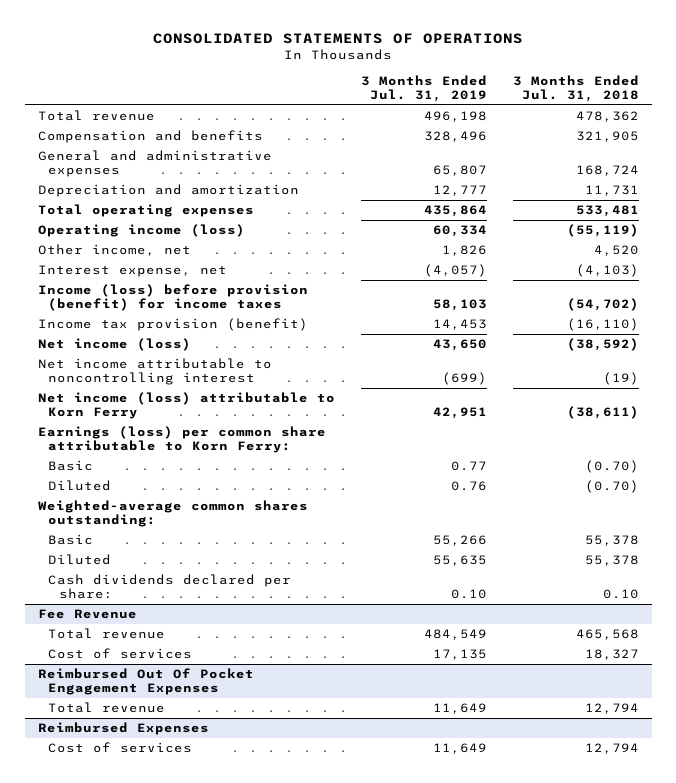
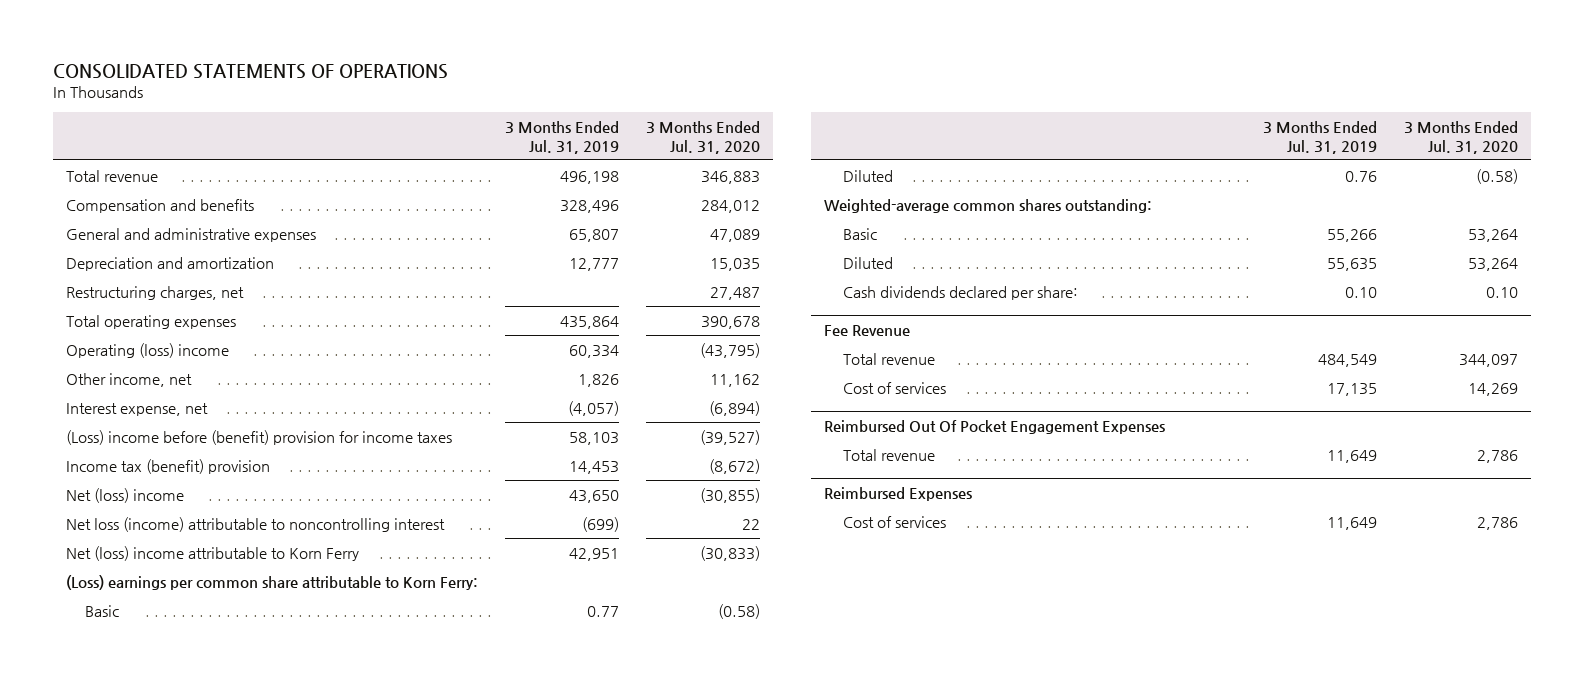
[512,74,639,103] 3 Months Ended Jul. 31, 2018 -> none
none -> [645,121,760,154] 3 Months Ended Jul. 31, 2020
none -> [66,285,245,300] Restructuring charges, net
[37,224,245,238] Operating income (loss) -> [66,342,230,358] Operating (loss) income
[37,284,308,312] Income (loss) before provision (benefit) for income taxes -> [66,429,453,445] (Loss) income before (benefit) provision for income taxes
[37,318,308,332] Income tax provision (benefit) -> [66,458,271,474] Income tax (benefit) provision
[37,338,191,352] Net income (loss) -> [66,487,185,503] Net (loss) income
[37,358,272,386] Net income attributable to noncontrolling interest -> [66,516,446,532] Net loss (income) attributable to noncontrolling interest
[37,392,335,420] Net income (loss) attributable to Korn Ferry -> [66,545,360,561] Net (loss) income attributable to Korn Ferry
[37,426,326,454] Earnings (loss) per common share attributable to Korn Ferry: -> [66,574,479,590] (Loss) earnings per common share attributable to Korn Ferry:

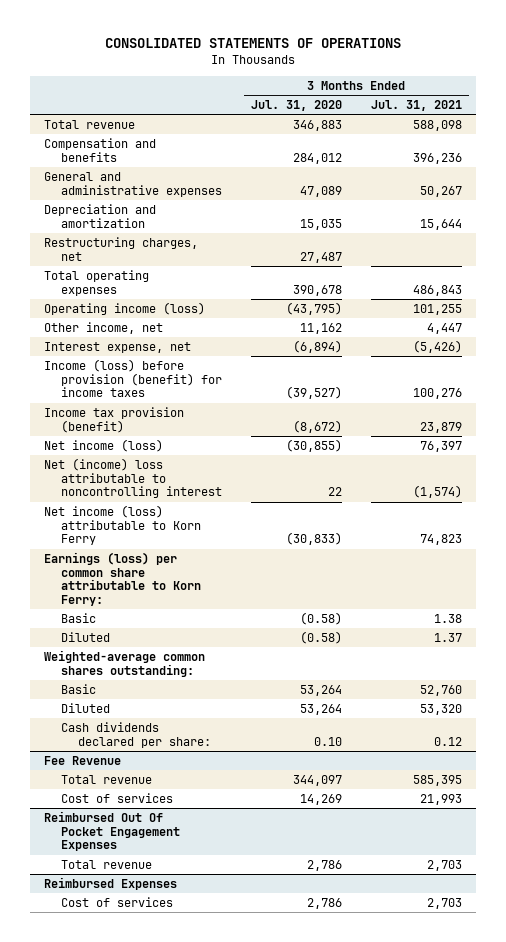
[504,121,619,154] 3 Months Ended Jul. 31, 2019 -> none
none -> [370,100,462,112] Jul. 31, 2021
[66,342,230,358] Operating (loss) income -> [44,301,206,315] Operating income (loss)
[66,429,453,445] (Loss) income before (benefit) provision for income taxes -> [44,358,223,398] Income (loss) before provision (benefit) for income taxes
[66,458,271,474] Income tax (benefit) provision -> [44,406,185,433] Income tax provision (benefit)
[66,487,185,503] Net (loss) income -> [44,438,164,452] Net income (loss)
[66,516,446,532] Net loss (income) attributable to noncontrolling interest -> [44,457,223,499] Net (income) loss attributable to noncontrolling interest
[66,545,360,561] Net (loss) income attributable to Korn Ferry -> [44,504,202,546] Net income (loss) attributable to Korn Ferry
[66,574,479,590] (Loss) earnings per common share attributable to Korn Ferry: -> [44,551,202,607] Earnings (loss) per common share attributable to Korn Ferry:

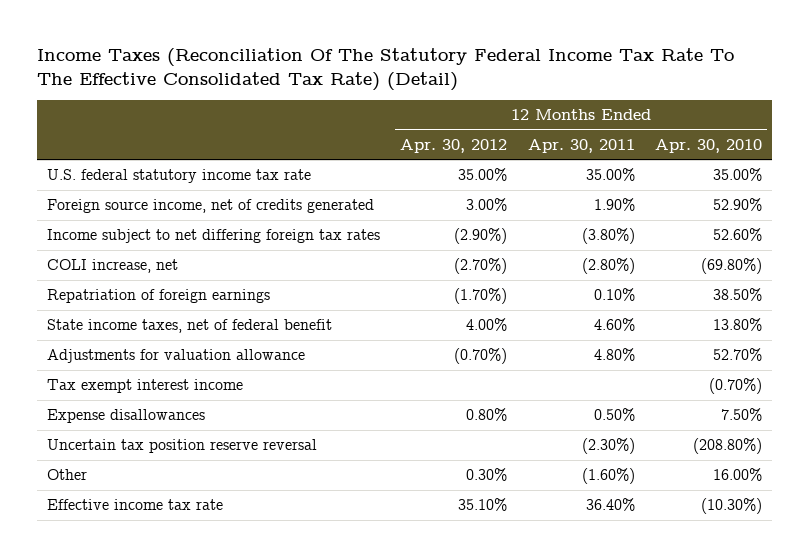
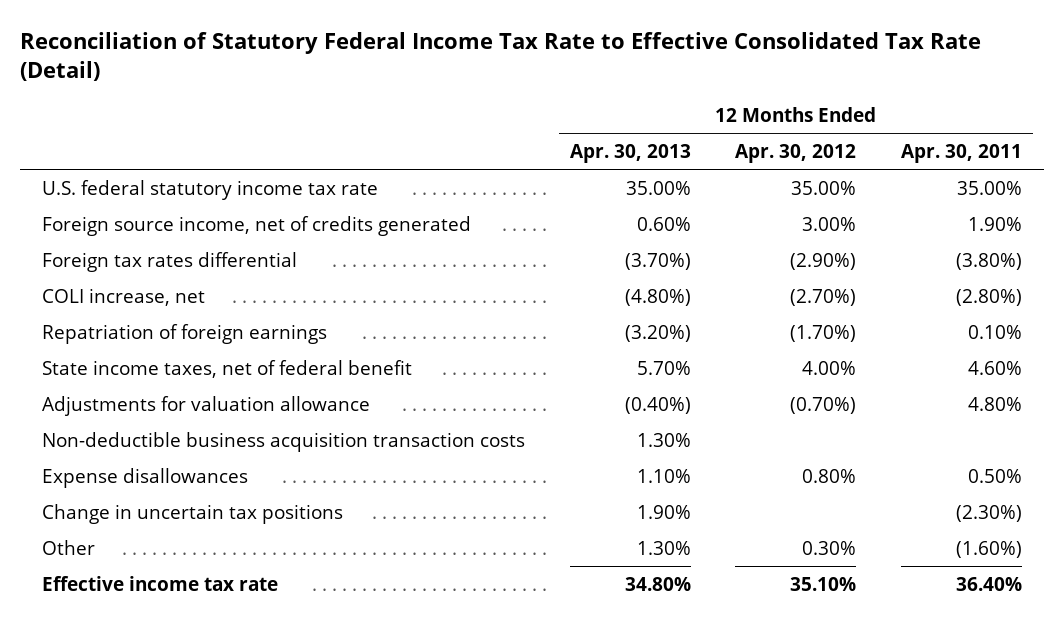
[37,48,735,91] Income Taxes (Reconciliation Of The Statutory Federal Income Tax Rate To The Effective Consolidated Tax Rate) (Detail) -> [19,32,981,82] Reconciliation of Statutory Federal Income Tax Rate to Effective Consolidated Tax Rate (Detail)
[654,138,762,153] Apr. 30, 2010 -> none
none -> [569,144,691,164] Apr. 30, 2013
[47,229,381,244] Income subject to net differing foreign tax rates -> [42,251,298,272] Foreign tax rates differential
[47,379,244,394] Tax exempt interest income -> none
none -> [42,431,526,452] Non-deductible business acquisition transaction costs
[47,439,318,454] Uncertain tax position reserve reversal -> [42,503,344,524] Change in uncertain tax positions

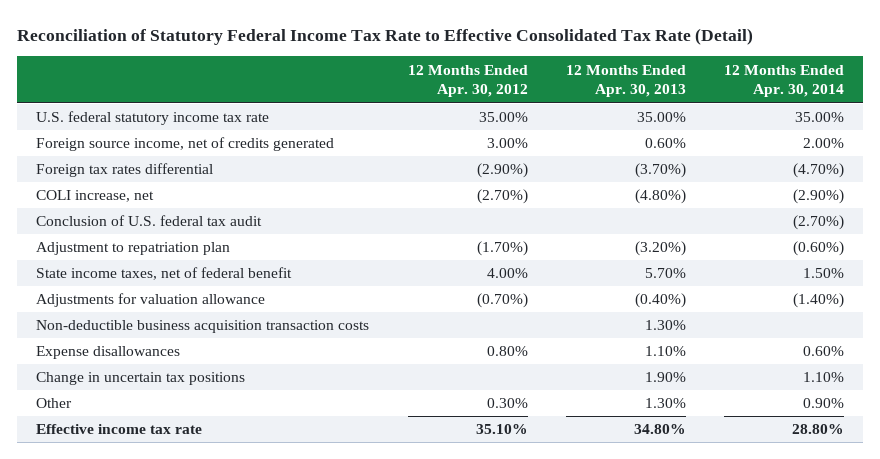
[900,144,1022,164] Apr. 30, 2011 -> none
none -> [724,64,845,98] 12 Months Ended Apr. 30, 2014
none -> [36,215,263,227] Conclusion of U.S. federal tax audit
[42,323,328,344] Repatriation of foreign earnings -> [36,242,231,256] Adjustment to repatriation plan

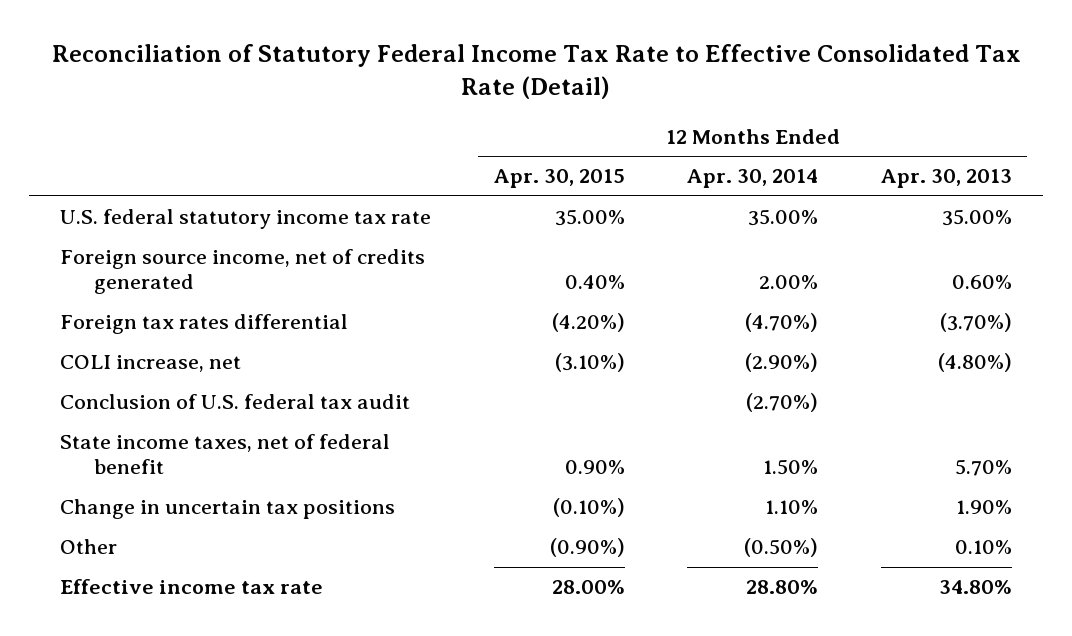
[407,64,528,98] 12 Months Ended Apr. 30, 2012 -> none
none -> [493,169,625,189] Apr. 30, 2015
[36,242,231,256] Adjustment to repatriation plan -> none
[36,293,266,308] Adjustments for valuation allowance -> none
[36,320,370,334] Non-deductible business acquisition transaction costs -> none
[36,346,181,360] Expense disallowances -> none
[644,398,686,409] 1.30% -> [954,540,1012,555] 0.10%
[803,398,845,409] 0.90% -> [744,538,819,558] (0.50%)

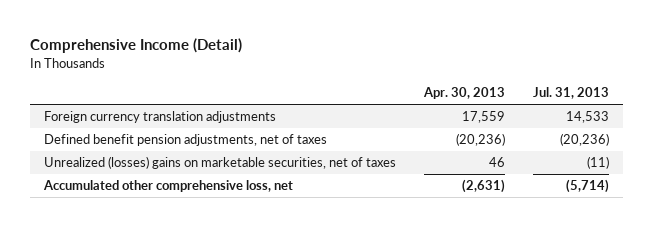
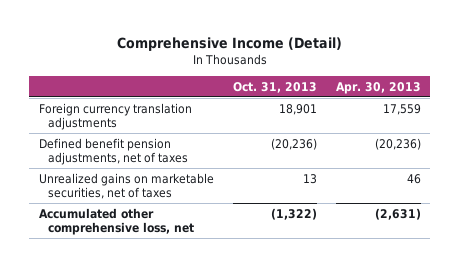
[532,87,609,100] Jul. 31, 2013 -> none
none -> [232,81,317,93] Oct. 31, 2013
[44,156,397,170] Unrealized (losses) gains on marketable securities, net of taxes -> [38,172,214,199] Unrealized gains on marketable securities, net of taxes

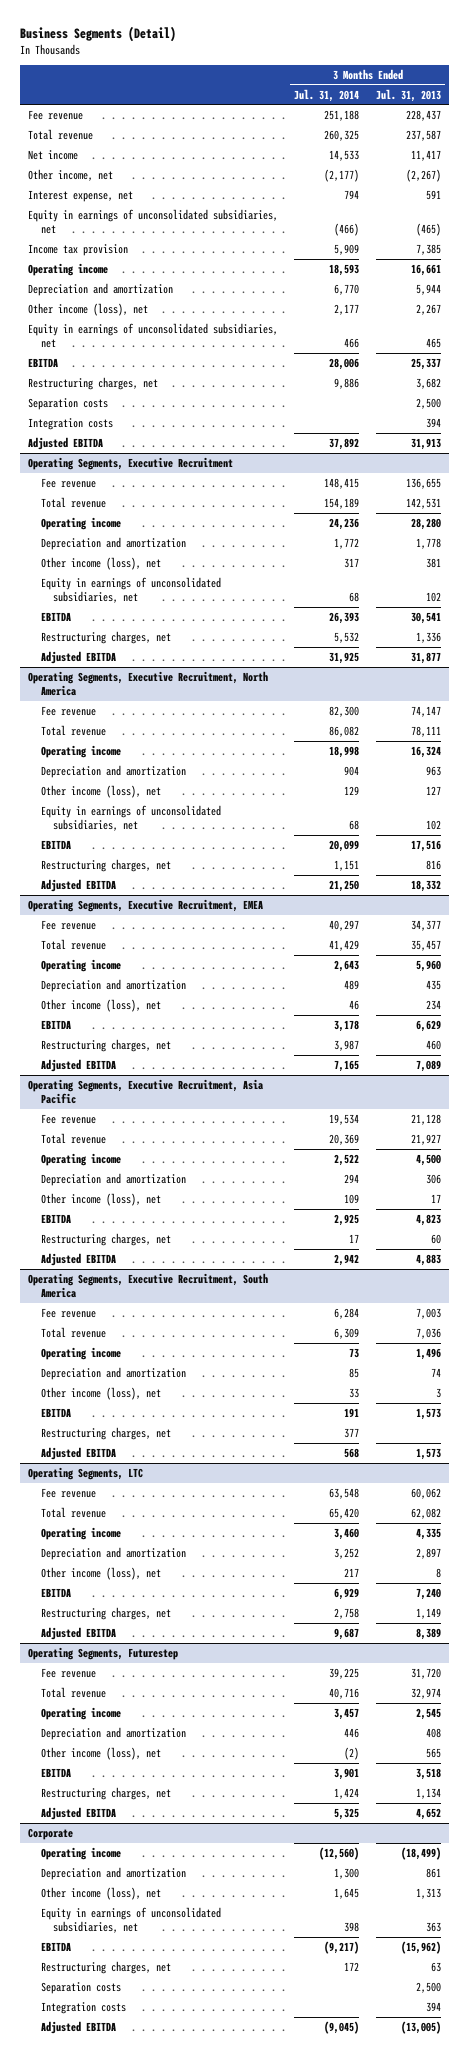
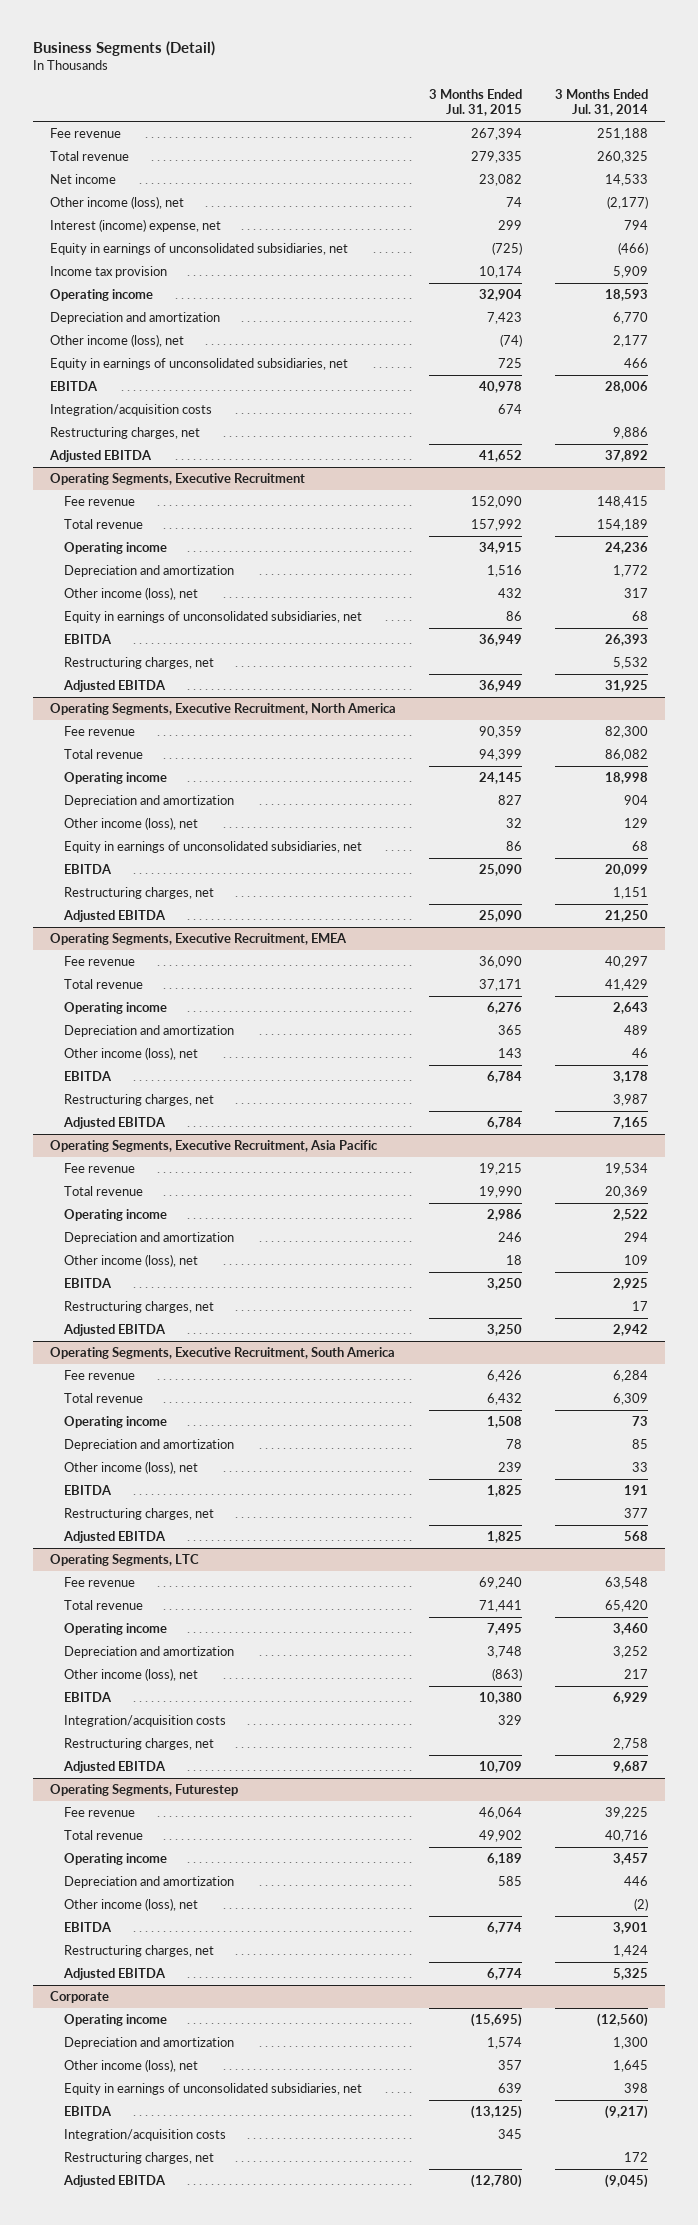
[375,88,441,102] Jul. 31, 2013 -> none
none -> [428,88,522,117] 3 Months Ended Jul. 31, 2015
[28,168,114,181] Other income, net -> [49,195,184,209] Other income (loss), net
[28,189,134,202] Interest expense, net -> [49,218,221,232] Interest (income) expense, net
none -> [49,403,212,416] Integration/acquisition costs
[28,397,109,410] Separation costs -> none
[28,417,114,430] Integration costs -> none
none -> [64,1714,227,1727] Integration/acquisition costs
none -> [64,2128,227,2141] Integration/acquisition costs
[40,1981,121,1994] Separation costs -> none
[40,2001,126,2014] Integration costs -> none

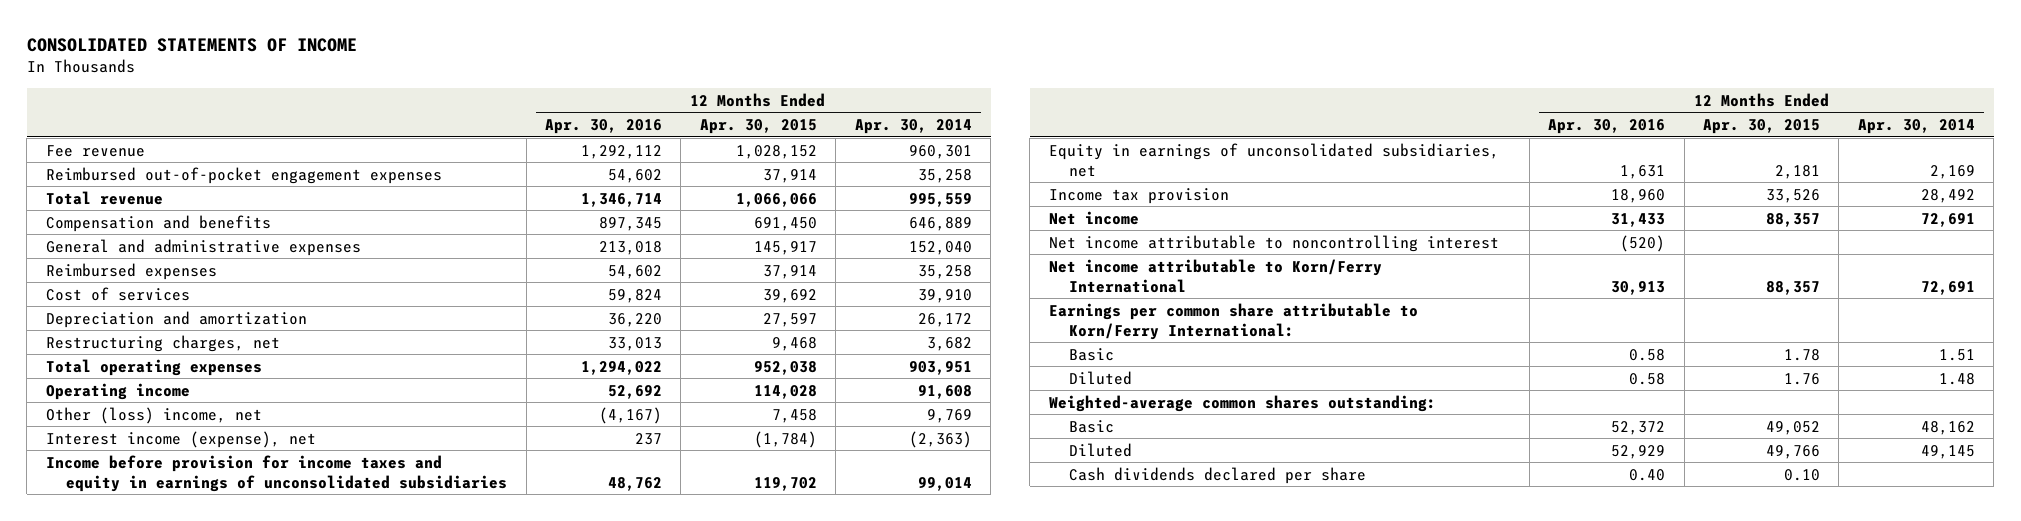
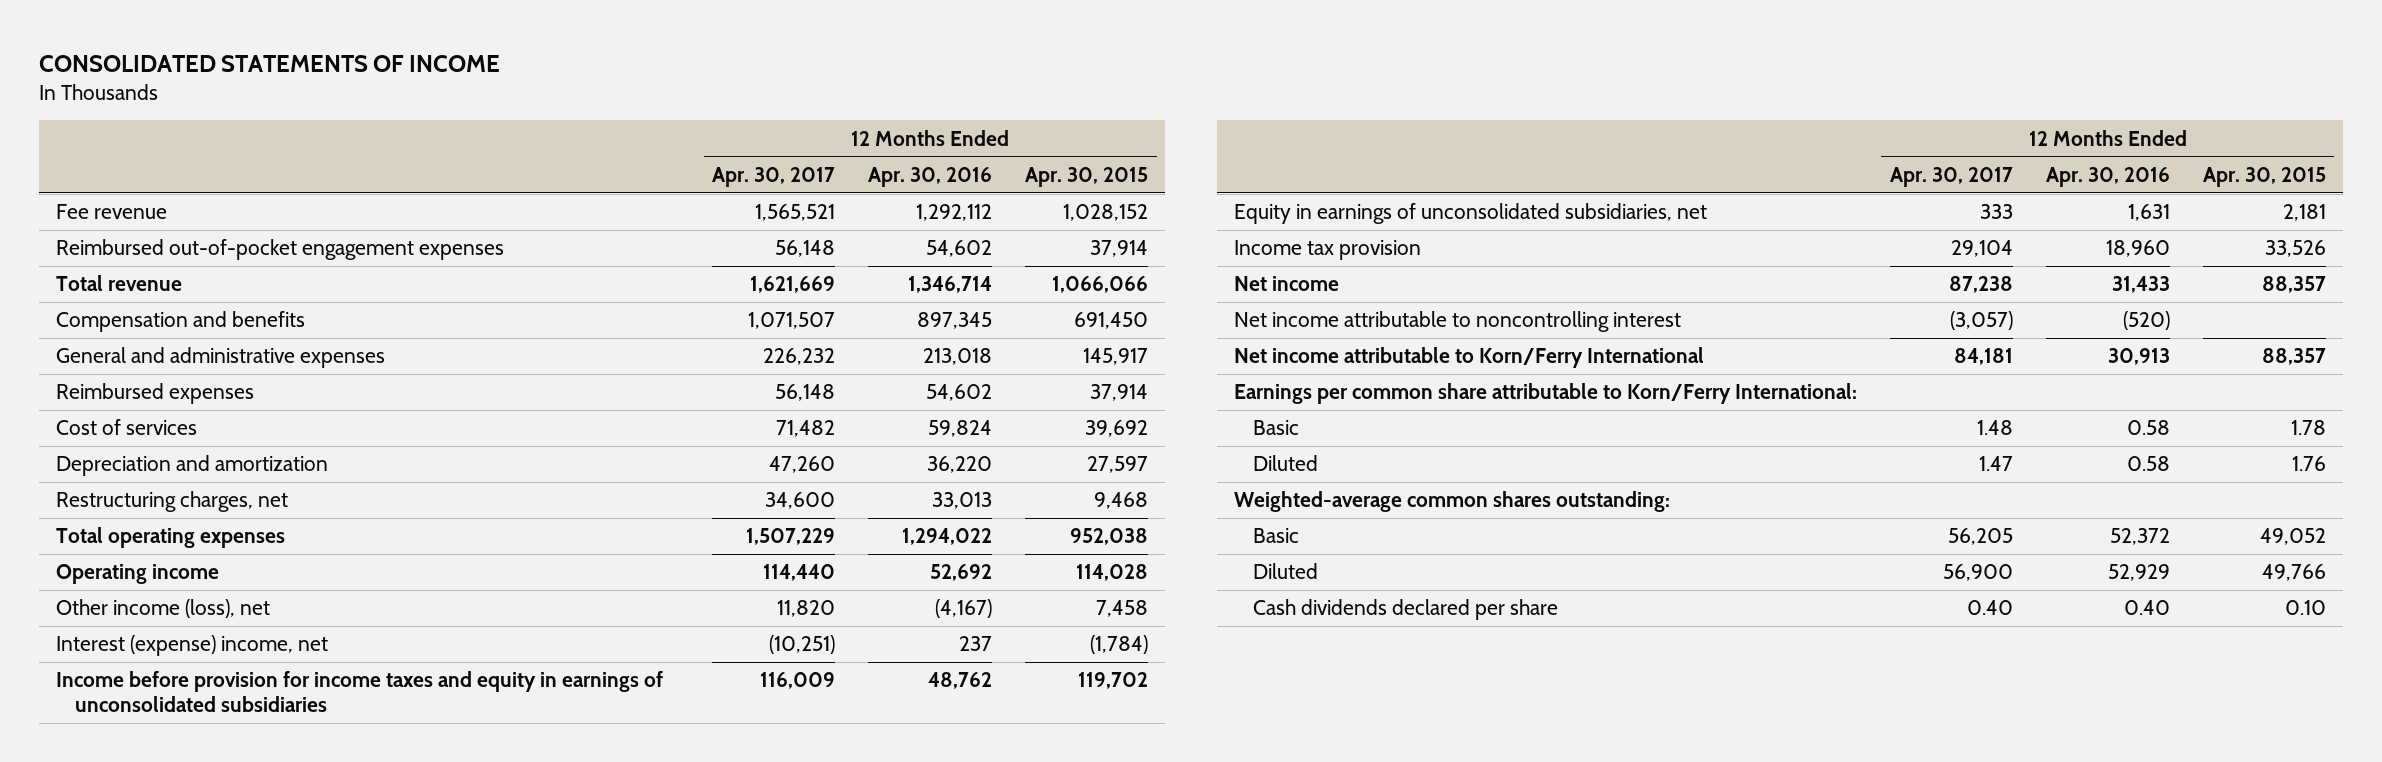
[854,119,972,135] Apr. 30, 2014 -> none
none -> [712,166,836,187] Apr. 30, 2017
[45,406,262,424] Other (loss) income, net -> [55,599,270,619] Other income (loss), net
[45,430,316,448] Interest income (expense), net -> [55,635,328,657] Interest (expense) income, net

